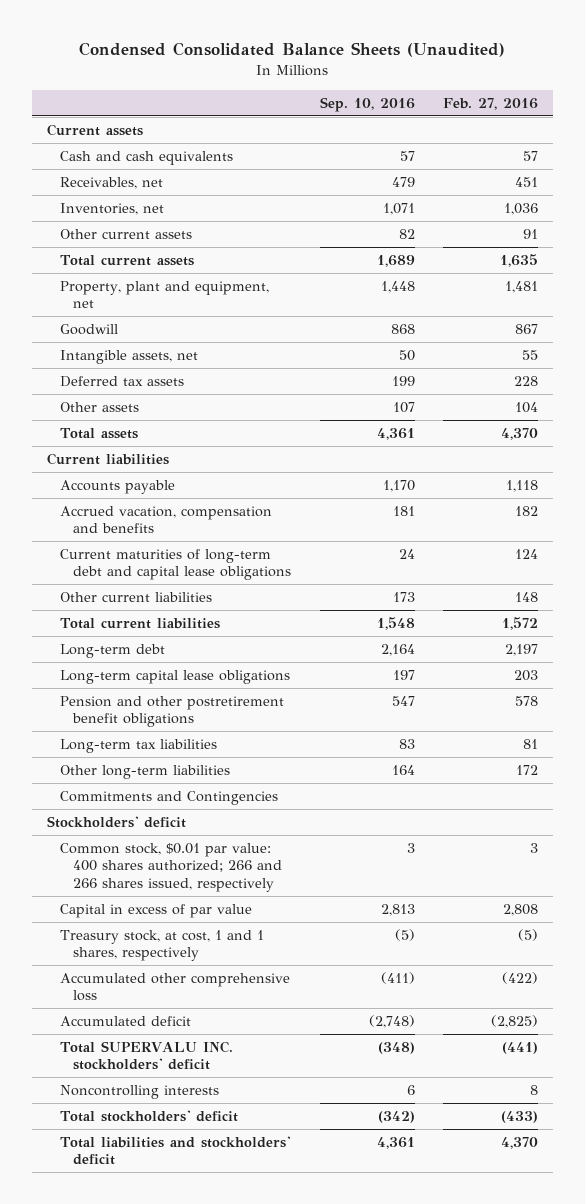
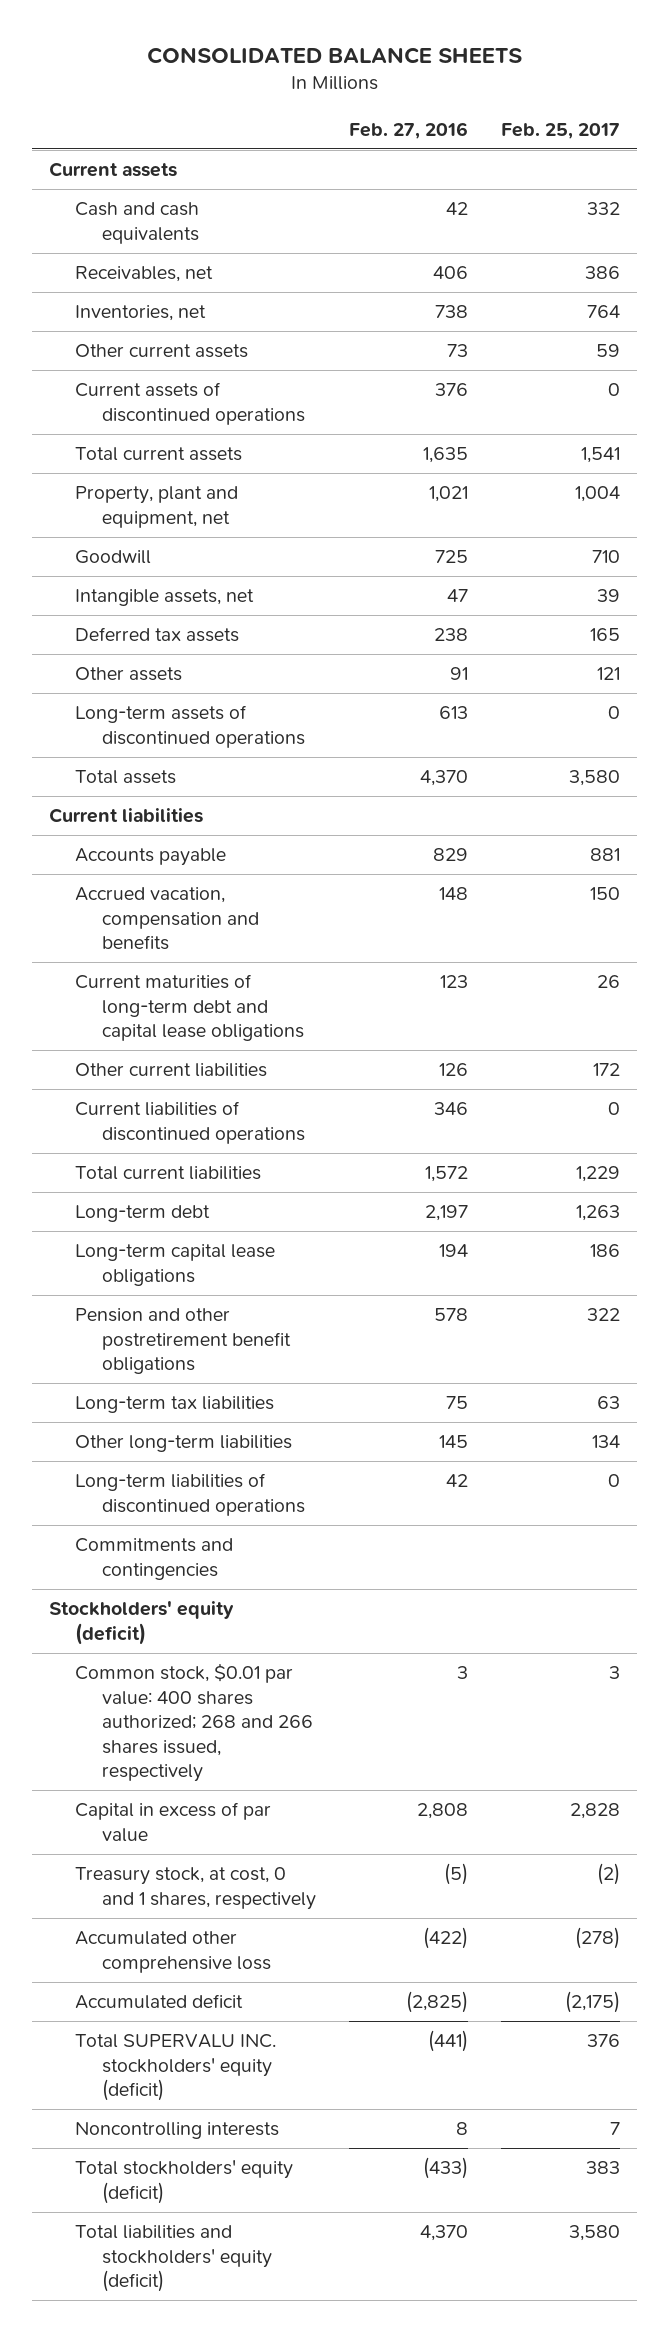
[79,42,506,58] Condensed Consolidated Balance Sheets (Unaudited) -> [146,46,522,64] CONSOLIDATED BALANCE SHEETS
[319,96,415,112] Sep. 10, 2016 -> none
none -> [501,122,621,139] Feb. 25, 2017
[523,150,539,161] 57 -> [446,202,469,216] 42
[515,176,539,187] 451 -> [433,266,469,280] 406
[504,202,539,215] 1,036 -> [435,305,469,319] 738
[523,228,539,239] 91 -> [447,344,469,358] 73
none -> [75,382,306,425] Current assets of discontinued operations
[505,280,539,293] 1,481 -> [429,486,469,503] 1,021
[515,323,539,334] 867 -> [435,550,469,564] 725
[522,349,539,360] 55 -> [447,589,469,603] 47
[514,375,539,386] 228 -> [434,628,469,642] 238
[515,401,539,413] 104 -> [450,667,469,681] 91
none -> [75,705,306,748] Long-term assets of discontinued operations
[506,479,539,492] 1,118 -> [433,848,469,862] 829
[515,505,539,516] 182 -> [439,887,469,901] 148
[515,548,539,559] 124 -> [440,975,469,989] 123
[515,591,539,602] 148 -> [439,1063,469,1077] 126
none -> [75,1101,306,1144] Current liabilities of discontinued operations
[514,669,539,681] 203 -> [439,1244,469,1258] 194
[523,738,539,749] 81 -> [446,1396,469,1410] 75
[516,764,539,775] 172 -> [439,1435,469,1449] 145
none -> [75,1473,306,1516] Long-term liabilities of discontinued operations
[60,790,279,805] Commitments and Contingencies -> [75,1538,234,1580] Commitments and contingencies
[46,815,186,828] Stockholders' deficit -> [48,1601,234,1645] Stockholders' equity (deficit)
[60,842,283,892] Common stock, $0.01 par value: 400 shares authorized; 266 and 266 shares issued, respectively -> [75,1663,314,1783] Common stock, $0.01 par value: 400 shares authorized; 268 and 266 shares issued, respectively
[60,929,265,962] Treasury stock, at cost, 1 and 1 shares, respectively -> [75,1867,317,1910] Treasury stock, at cost, 0 and 1 shares, respectively
[60,1040,234,1071] Total SUPERVALU INC. stockholders' deficit -> [75,2034,277,2102] Total SUPERVALU INC. stockholders' equity (deficit)
[60,1109,239,1122] Total stockholders' deficit -> [75,2160,294,2204] Total stockholders' equity (deficit)
[60,1135,292,1166] Total liabilities and stockholders' deficit -> [75,2225,273,2293] Total liabilities and stockholders' equity (deficit)

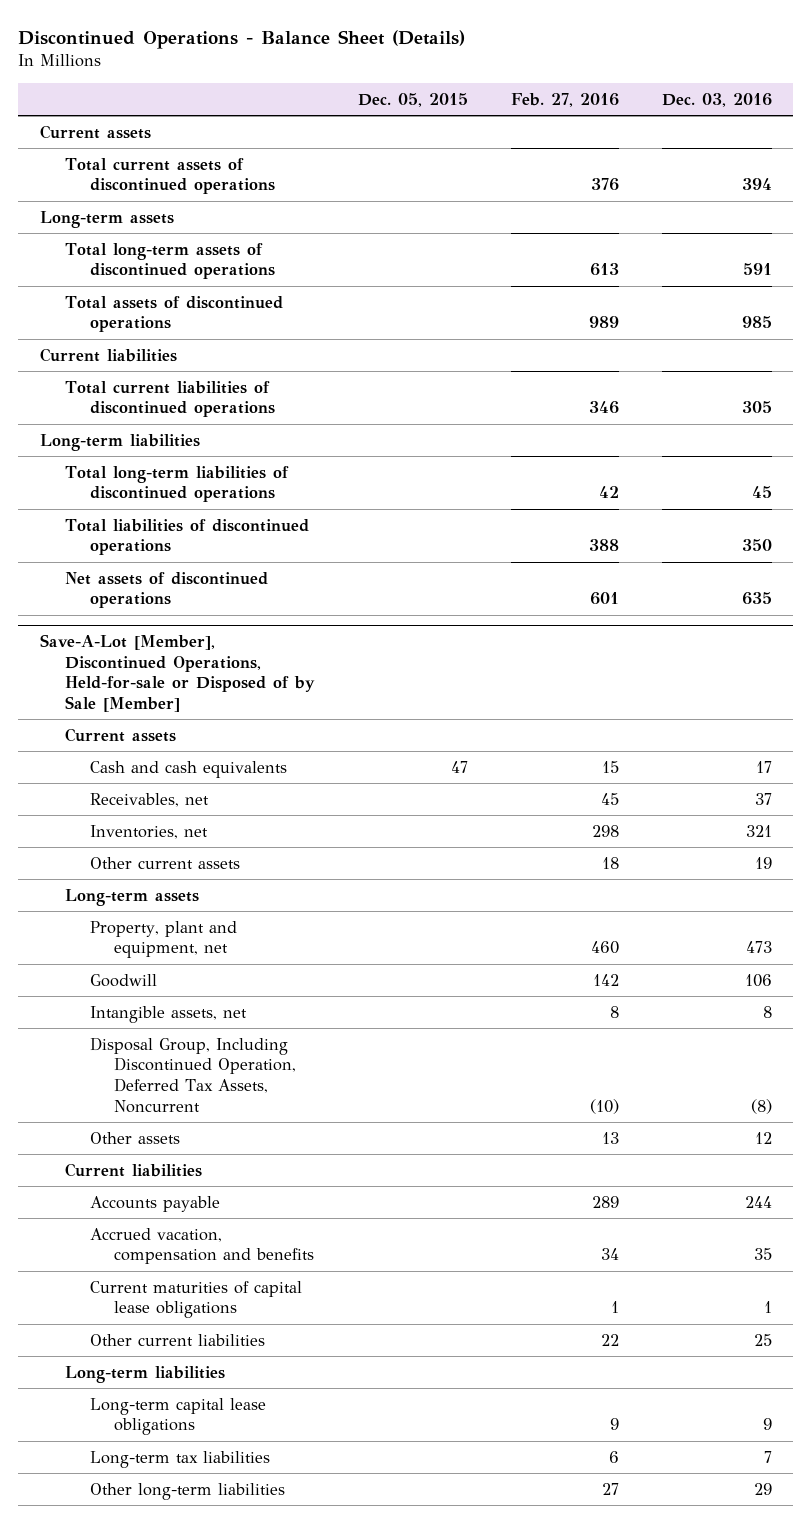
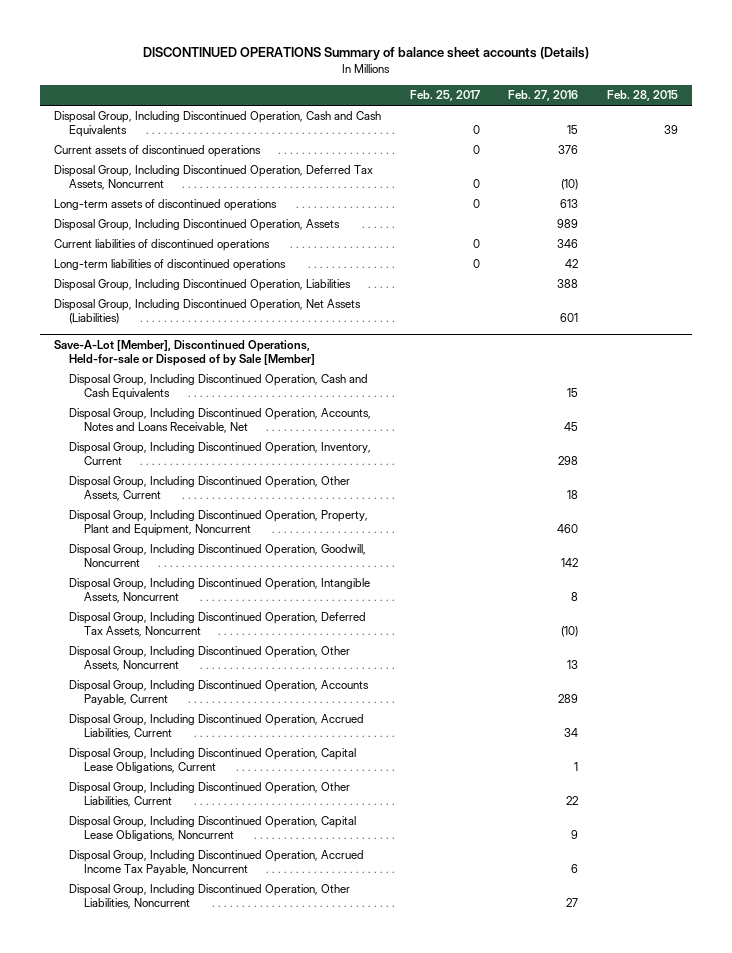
[18,29,466,49] Discontinued Operations - Balance Sheet (Details) -> [142,47,589,61] DISCONTINUED OPERATIONS Summary of balance sheet accounts (Details)
[357,92,468,107] Dec. 05, 2015 -> none
[661,92,772,107] Dec. 03, 2016 -> none
none -> [409,89,480,101] Feb. 25, 2017
none -> [606,89,678,101] Feb. 28, 2015
[39,124,151,139] Current assets -> none
[39,210,174,228] Long-term assets -> none
[39,347,177,362] Current liabilities -> none
[39,433,200,451] Long-term liabilities -> none
none -> [53,111,381,137] Disposal Group, Including Discontinued Operation, Cash and Cash Equivalents
[64,157,275,195] Total current assets of discontinued operations -> [53,145,261,158] Current assets of discontinued operations
none -> [53,165,373,190] Disposal Group, Including Discontinued Operation, Deferred Tax Assets, Noncurrent
[64,242,275,280] Total long-term assets of discontinued operations -> [53,199,277,212] Long-term assets of discontinued operations
[64,295,283,333] Total assets of discontinued operations -> [53,219,340,232] Disposal Group, Including Discontinued Operation, Assets
[64,380,275,418] Total current liabilities of discontinued operations -> [53,239,270,252] Current liabilities of discontinued operations
[64,465,289,503] Total long-term liabilities of discontinued operations -> [53,259,286,272] Long-term liabilities of discontinued operations
[64,518,309,556] Total liabilities of discontinued operations -> [53,279,351,292] Disposal Group, Including Discontinued Operation, Liabilities
[64,571,268,609] Net assets of discontinued operations -> [53,299,361,324] Disposal Group, Including Discontinued Operation, Net Assets (Liabilities)
[64,727,176,742] Current assets -> none
[64,888,199,906] Long-term assets -> none
[89,760,287,778] Cash and cash equivalents -> [68,374,368,400] Disposal Group, Including Discontinued Operation, Cash and Cash Equivalents
[89,792,209,807] Receivables, net -> [68,408,371,433] Disposal Group, Including Discontinued Operation, Accounts, Notes and Loans Receivable, Net
[89,824,208,839] Inventories, net -> [68,442,371,465] Disposal Group, Including Discontinued Operation, Inventory, Current
[89,856,240,869] Other current assets -> [68,476,350,501] Disposal Group, Including Discontinued Operation, Other Assets, Current
[89,920,237,959] Property, plant and equipment, net -> [68,510,368,536] Disposal Group, Including Discontinued Operation, Property, Plant and Equipment, Noncurrent
[89,973,157,987] Goodwill -> [68,544,366,567] Disposal Group, Including Discontinued Operation, Goodwill, Noncurrent
[89,1005,247,1023] Intangible assets, net -> [68,578,370,603] Disposal Group, Including Discontinued Operation, Intangible Assets, Noncurrent
[64,1162,202,1177] Current liabilities -> none
[64,1365,225,1383] Long-term liabilities -> none
[89,1131,180,1144] Other assets -> [68,646,350,671] Disposal Group, Including Discontinued Operation, Other Assets, Noncurrent
[89,1195,220,1212] Accounts payable -> [68,680,369,705] Disposal Group, Including Discontinued Operation, Accounts Payable, Current
[89,1227,315,1265] Accrued vacation, compensation and benefits -> [68,714,364,739] Disposal Group, Including Discontinued Operation, Accrued Liabilities, Current
[89,1280,302,1319] Current maturities of capital lease obligations -> [68,748,356,773] Disposal Group, Including Discontinued Operation, Capital Lease Obligations, Current
[89,1333,265,1346] Other current liabilities -> [68,782,350,807] Disposal Group, Including Discontinued Operation, Other Liabilities, Current
[89,1397,266,1436] Long-term capital lease obligations -> [68,816,356,841] Disposal Group, Including Discontinued Operation, Capital Lease Obligations, Noncurrent
[89,1450,270,1468] Long-term tax liabilities -> [68,850,364,875] Disposal Group, Including Discontinued Operation, Accrued Income Tax Payable, Noncurrent
[89,1482,285,1500] Other long-term liabilities -> [68,884,350,909] Disposal Group, Including Discontinued Operation, Other Liabilities, Noncurrent

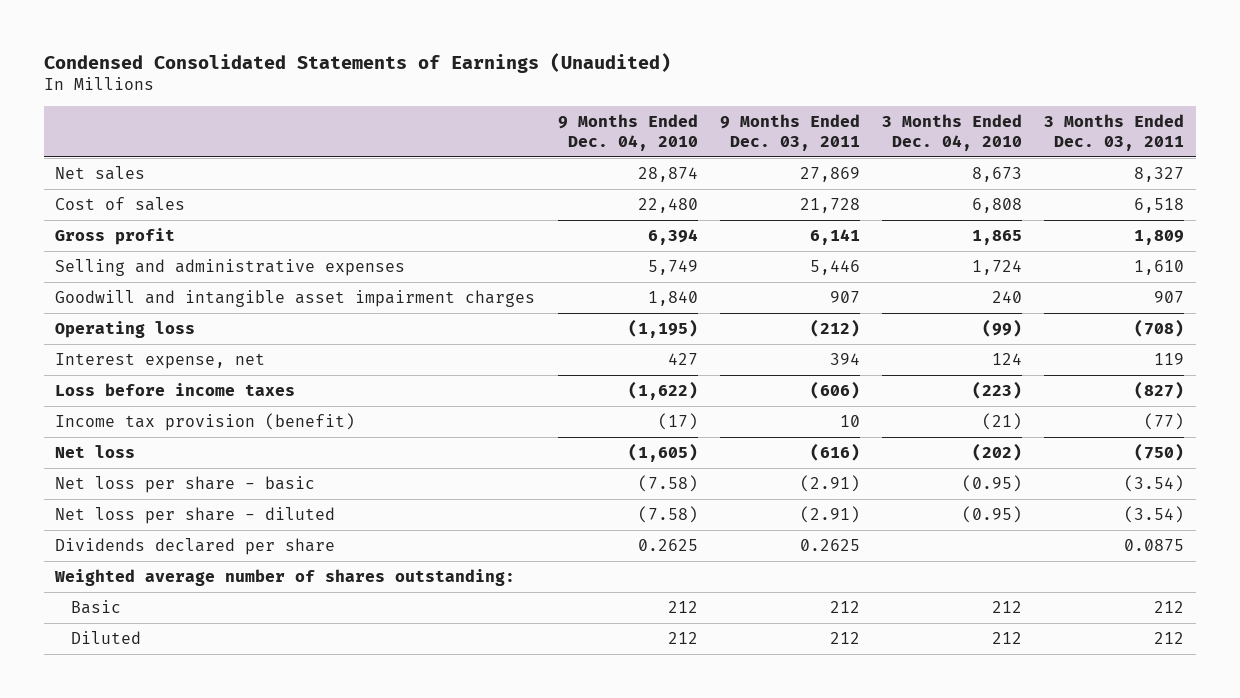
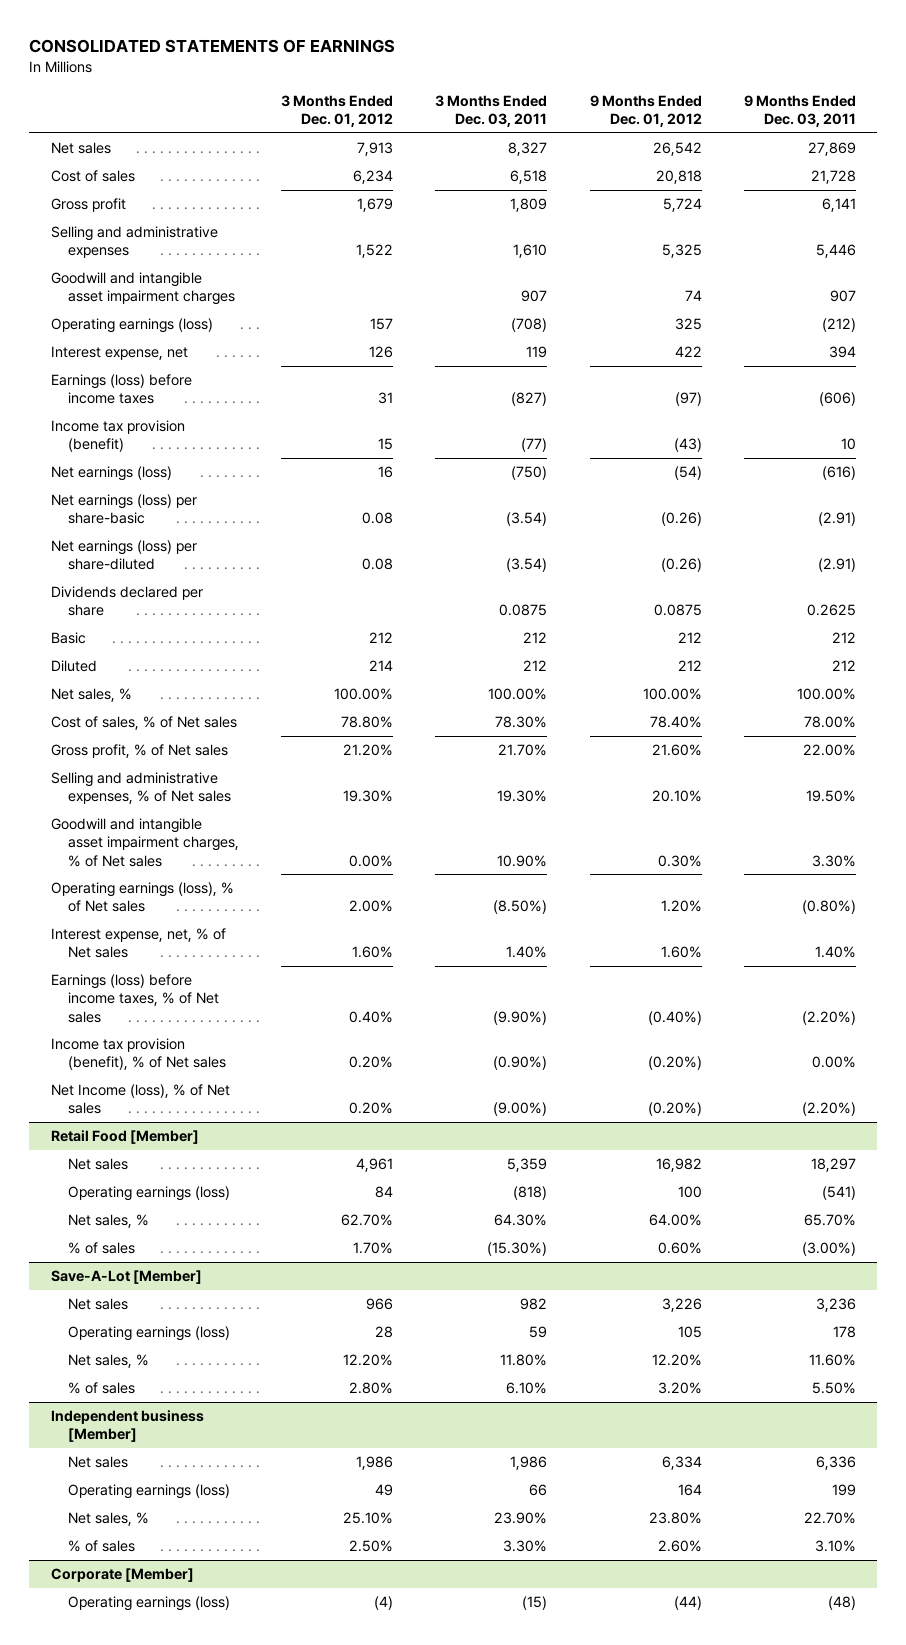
[44,52,672,73] Condensed Consolidated Statements of Earnings (Unaudited) -> [29,39,396,54] CONSOLIDATED STATEMENTS OF EARNINGS
[557,113,698,151] 9 Months Ended Dec. 04, 2010 -> none
[882,113,1023,151] 3 Months Ended Dec. 04, 2010 -> none
none -> [281,94,394,127] 3 Months Ended Dec. 01, 2012
none -> [589,94,702,127] 9 Months Ended Dec. 01, 2012
[55,321,196,339] Operating loss -> [50,318,213,334] Operating earnings (loss)
[55,383,296,397] Loss before income taxes -> [50,374,192,405] Earnings (loss) before income taxes
[55,445,136,459] Net loss -> [50,466,172,482] Net earnings (loss)
[55,476,316,494] Net loss per share - basic -> [50,494,197,525] Net earnings (loss) per share-basic
[55,507,336,525] Net loss per share - diluted -> [50,540,197,571] Net earnings (loss) per share-diluted
[54,569,516,587] Weighted average number of shares outstanding: -> none
none -> [50,688,132,703] Net sales, %
none -> [50,716,237,731] Cost of sales, % of Net sales
none -> [50,744,228,759] Gross profit, % of Net sales
none -> [50,772,232,805] Selling and administrative expenses, % of Net sales
none -> [50,818,240,867] Goodwill and intangible asset impairment charges, % of Net sales
none -> [50,882,234,913] Operating earnings (loss), % of Net sales
none -> [50,928,226,959] Interest expense, net, % of Net sales
none -> [50,974,220,1023] Earnings (loss) before income taxes, % of Net sales
none -> [50,1038,227,1071] Income tax provision (benefit), % of Net sales
none -> [50,1084,230,1115] Net Income (loss), % of Net sales
none -> [50,1130,199,1145] Retail Food [Member]
none -> [68,1158,129,1171] Net sales
none -> [68,1186,231,1202] Operating earnings (loss)
none -> [68,1214,150,1229] Net sales, %
none -> [68,1242,136,1255] % of sales
none -> [50,1270,202,1285] Save-A-Lot [Member]
none -> [68,1298,129,1311] Net sales
none -> [68,1326,231,1342] Operating earnings (loss)
none -> [68,1354,150,1369] Net sales, %
none -> [68,1382,136,1395] % of sales
none -> [50,1410,204,1443] Independent business [Member]
none -> [68,1456,129,1469] Net sales
none -> [68,1484,231,1500] Operating earnings (loss)
none -> [68,1512,150,1527] Net sales, %
none -> [68,1540,136,1553] % of sales
none -> [50,1568,194,1583] Corporate [Member]
none -> [68,1596,231,1612] Operating earnings (loss)

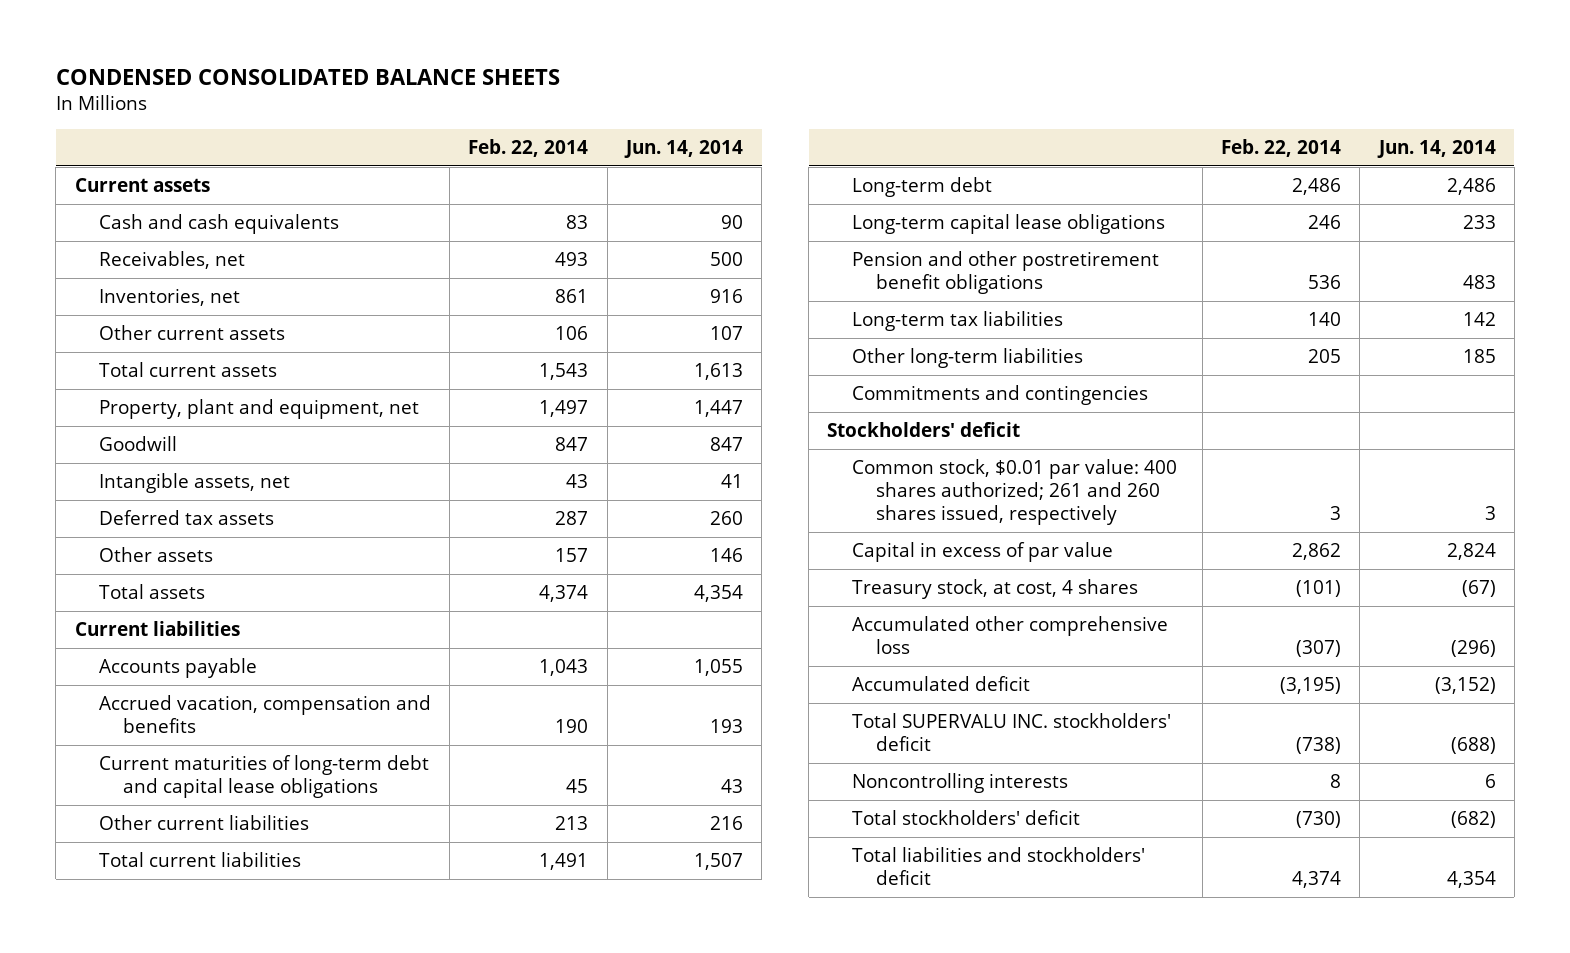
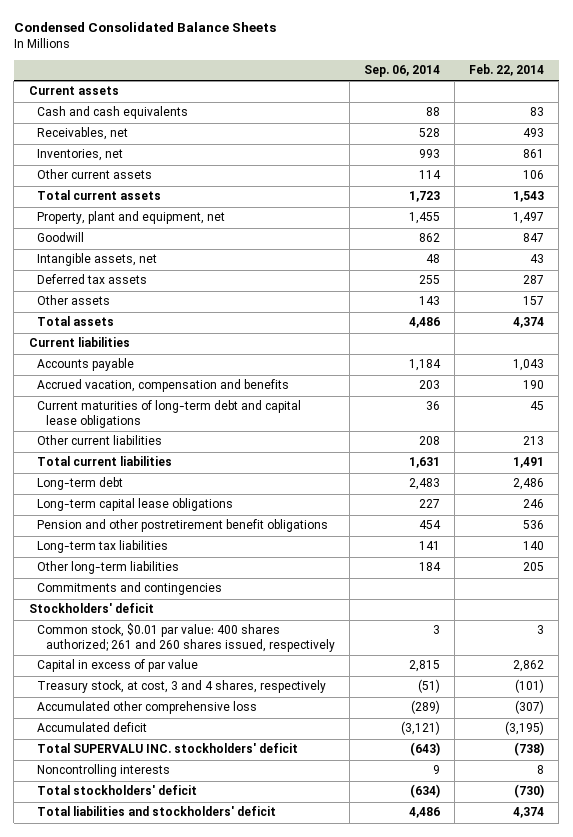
[55,68,560,85] CONDENSED CONSOLIDATED BALANCE SHEETS -> [13,22,276,33] Condensed Consolidated Balance Sheets
[623,140,743,159] Jun. 14, 2014 -> none
none -> [363,65,440,78] Sep. 06, 2014
[851,579,1138,600] Treasury stock, at cost, 4 shares -> [37,680,327,694] Treasury stock, at cost, 3 and 4 shares, respectively

